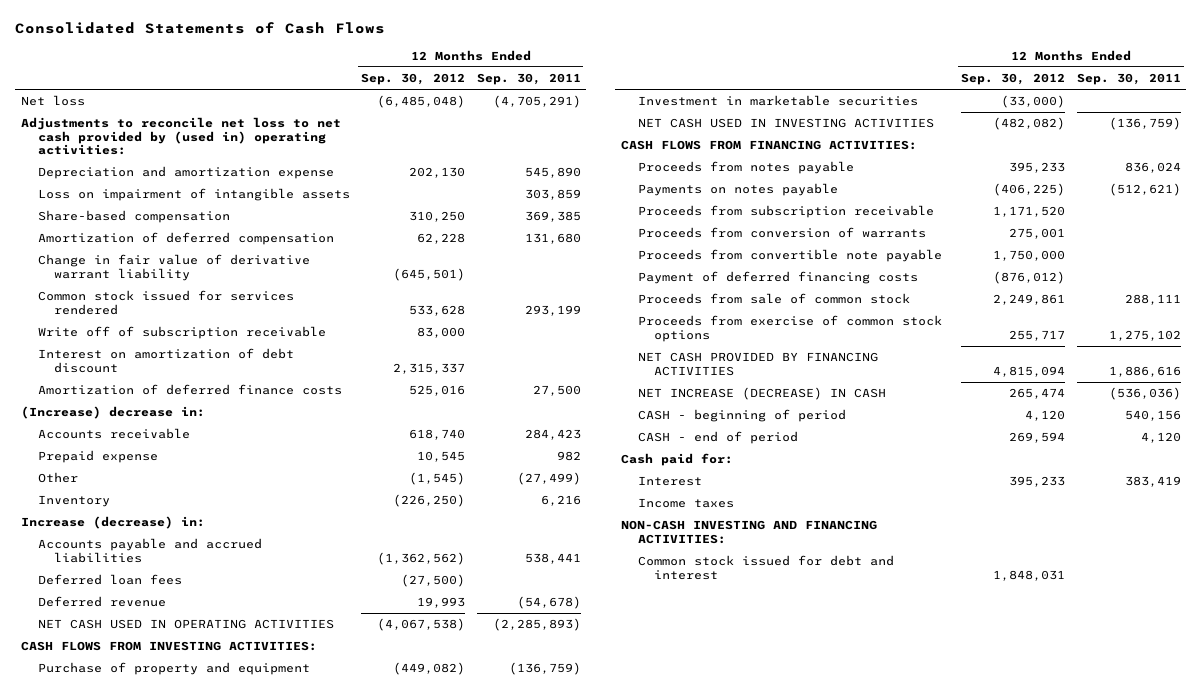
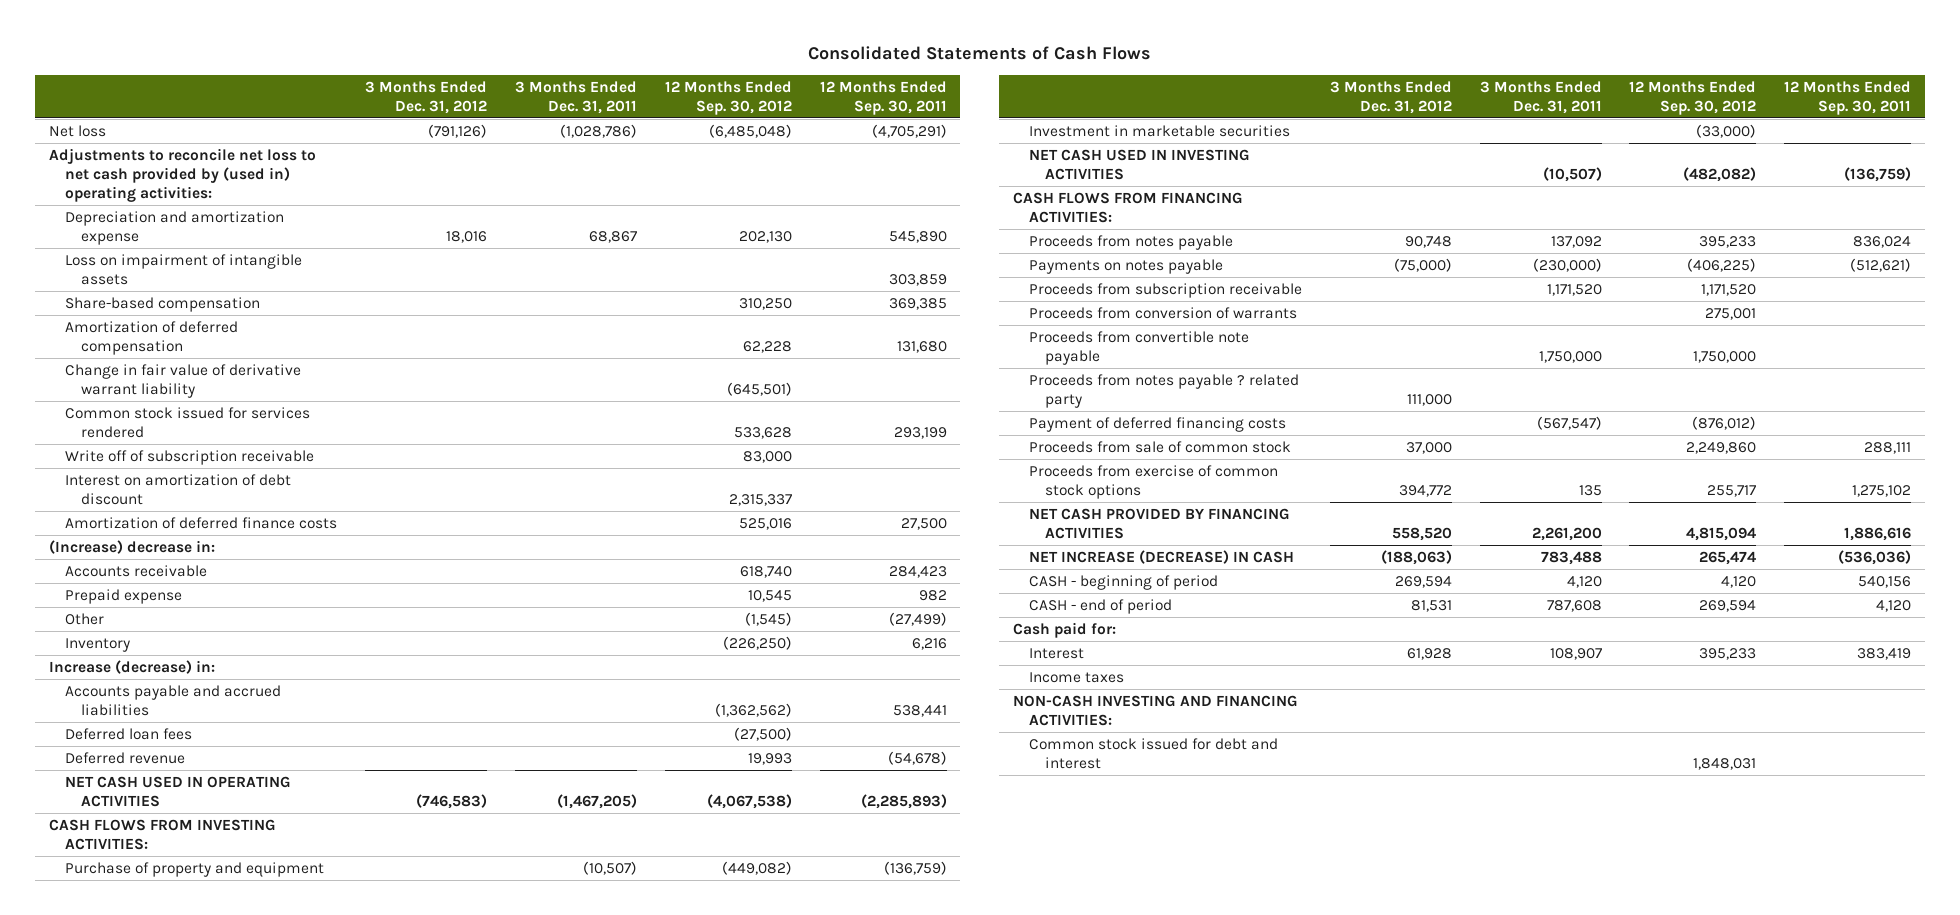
none -> [365,80,488,114] 3 Months Ended Dec. 31, 2012
none -> [515,80,638,114] 3 Months Ended Dec. 31, 2011
none -> [1029,373,1300,408] Proceeds from notes payable ? related party
[993,294,1066,306] 2,249,861 -> [1686,441,1757,454] 2,249,860

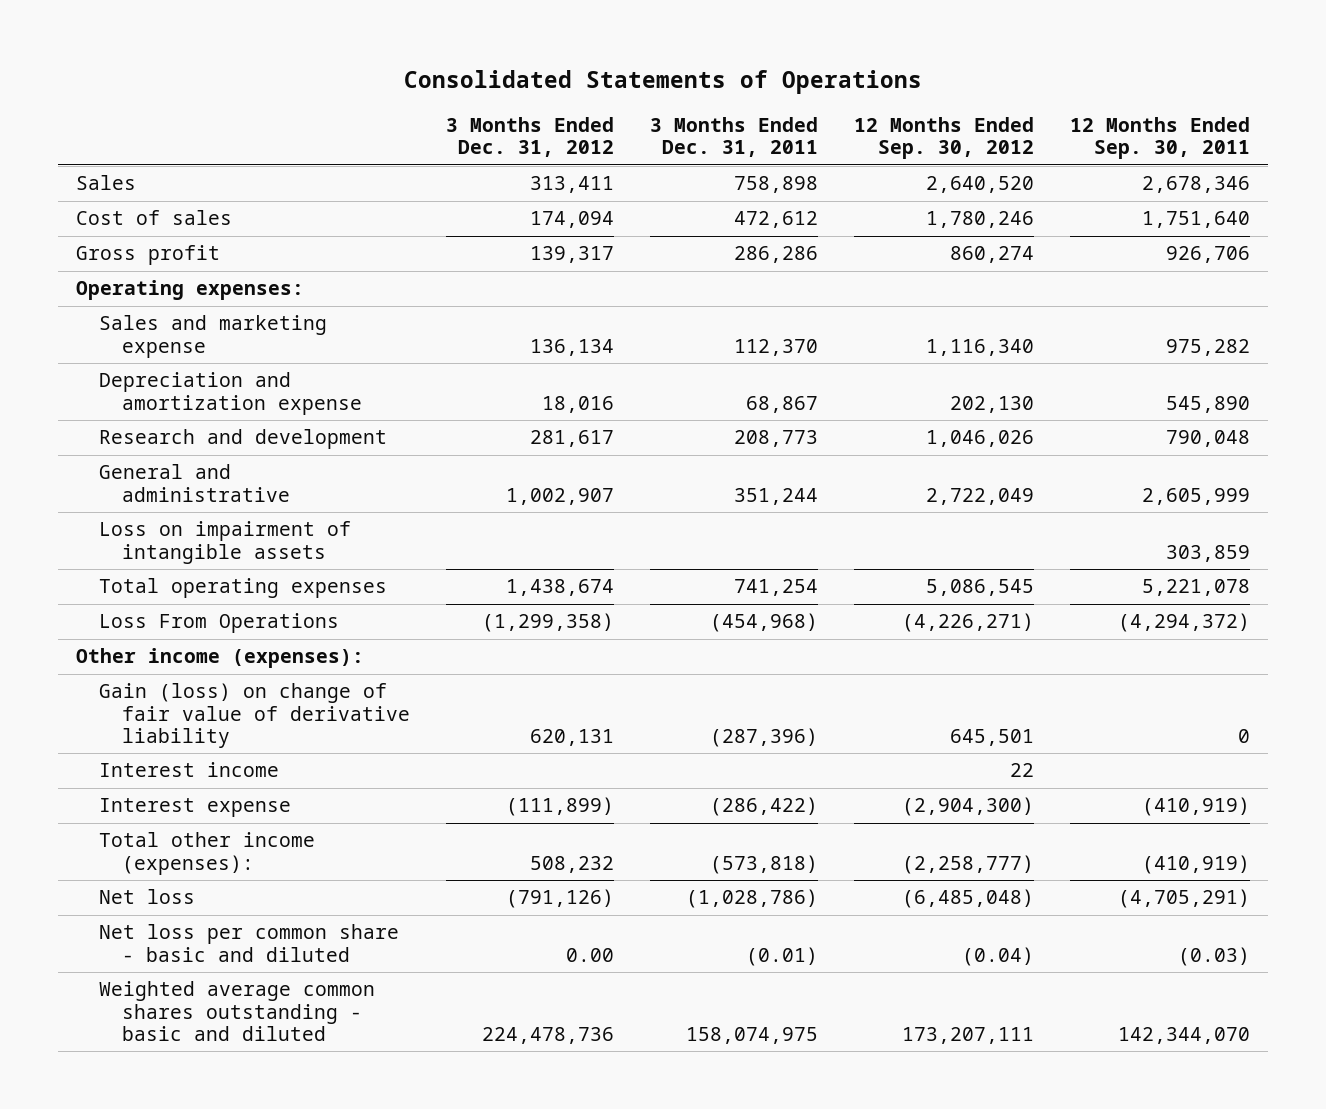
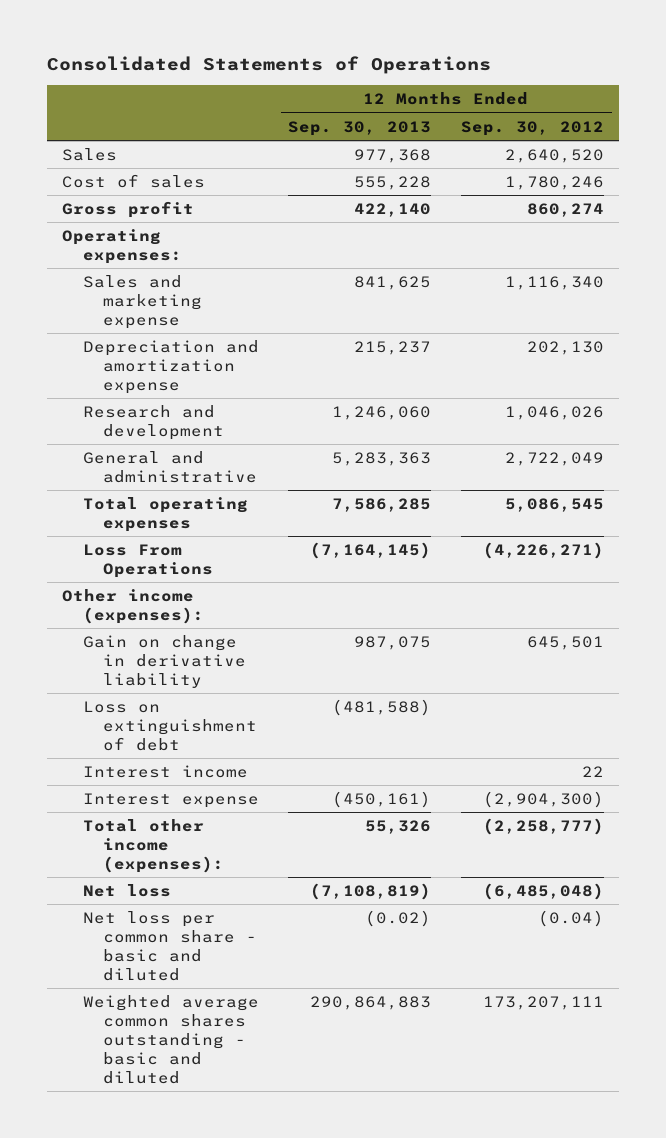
[445,117,614,158] 3 Months Ended Dec. 31, 2012 -> none
[649,117,818,158] 3 Months Ended Dec. 31, 2011 -> none
[1069,117,1250,160] 12 Months Ended Sep. 30, 2011 -> none
none -> [288,120,432,136] Sep. 30, 2013
[99,521,352,564] Loss on impairment of intangible assets -> none
[99,683,410,748] Gain (loss) on change of fair value of derivative liability -> [82,634,247,688] Gain on change in derivative liability
none -> [82,700,258,751] Loss on extinguishment of debt

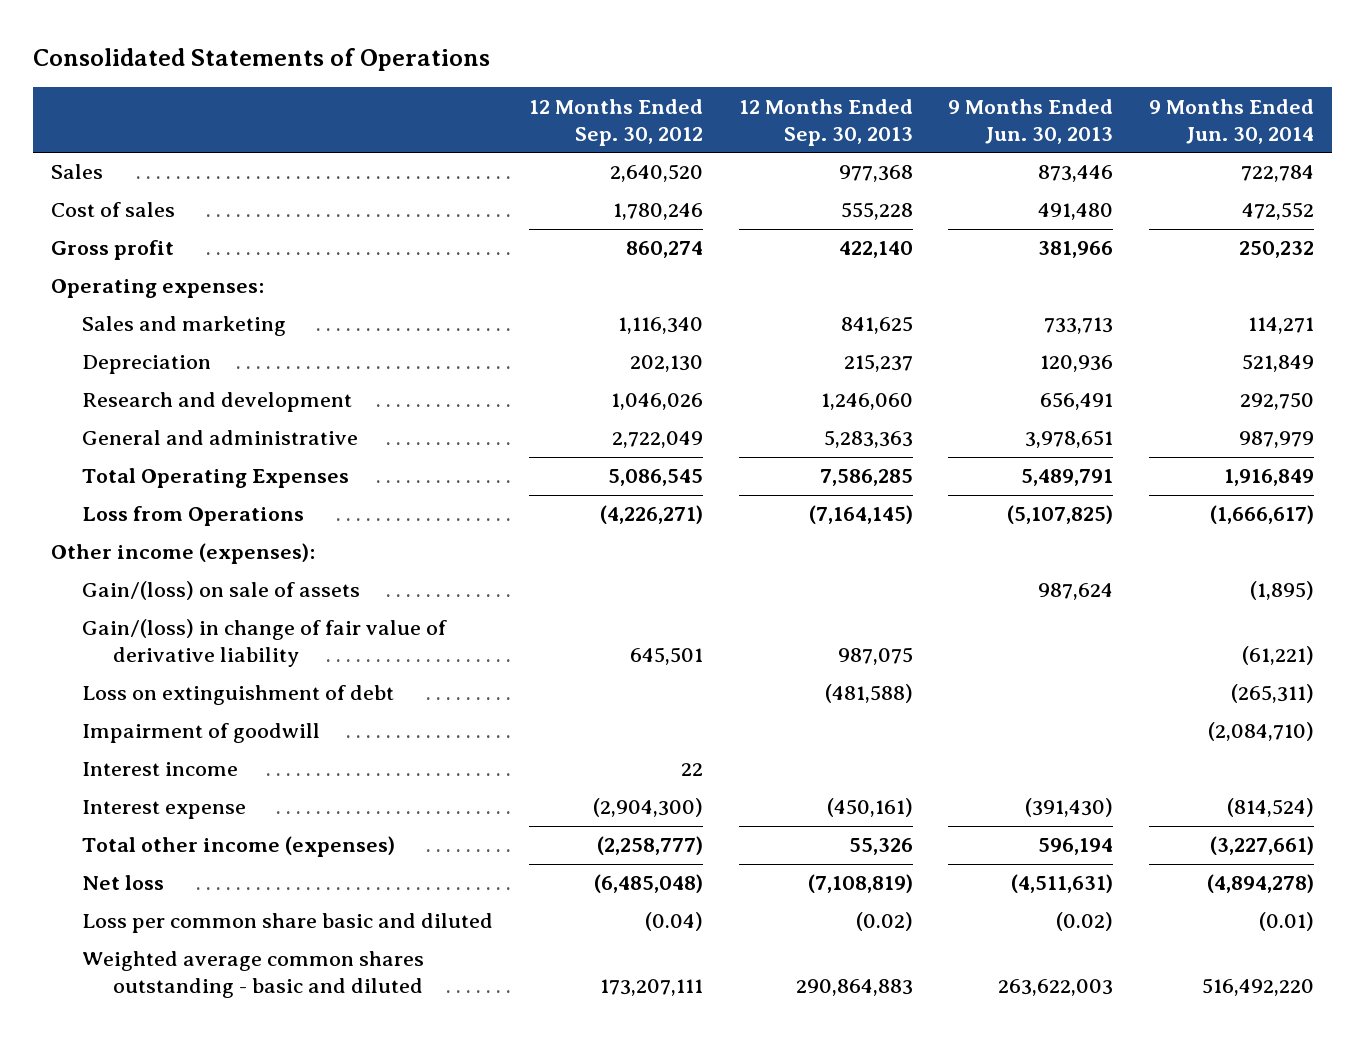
none -> [948,98,1114,144] 9 Months Ended Jun. 30, 2013
none -> [1149,98,1315,144] 9 Months Ended Jun. 30, 2014
[82,274,203,329] Sales and marketing expense -> [81,316,286,337] Sales and marketing
[82,339,259,394] Depreciation and amortization expense -> [81,355,211,375] Depreciation
[82,496,248,532] Total operating expenses -> [81,468,349,489] Total Operating Expenses
[82,543,214,578] Loss From Operations -> [81,506,304,527] Loss from Operations
none -> [81,581,360,601] Gain/(loss) on sale of assets
[82,634,247,688] Gain on change in derivative liability -> [81,619,447,668] Gain/(loss) in change of fair value of derivative liability
none -> [81,723,320,744] Impairment of goodwill
[82,818,225,873] Total other income (expenses): -> [81,836,395,858] Total other income (expenses)
[82,910,258,981] Net loss per common share - basic and diluted -> [81,913,493,934] Loss per common share basic and diluted

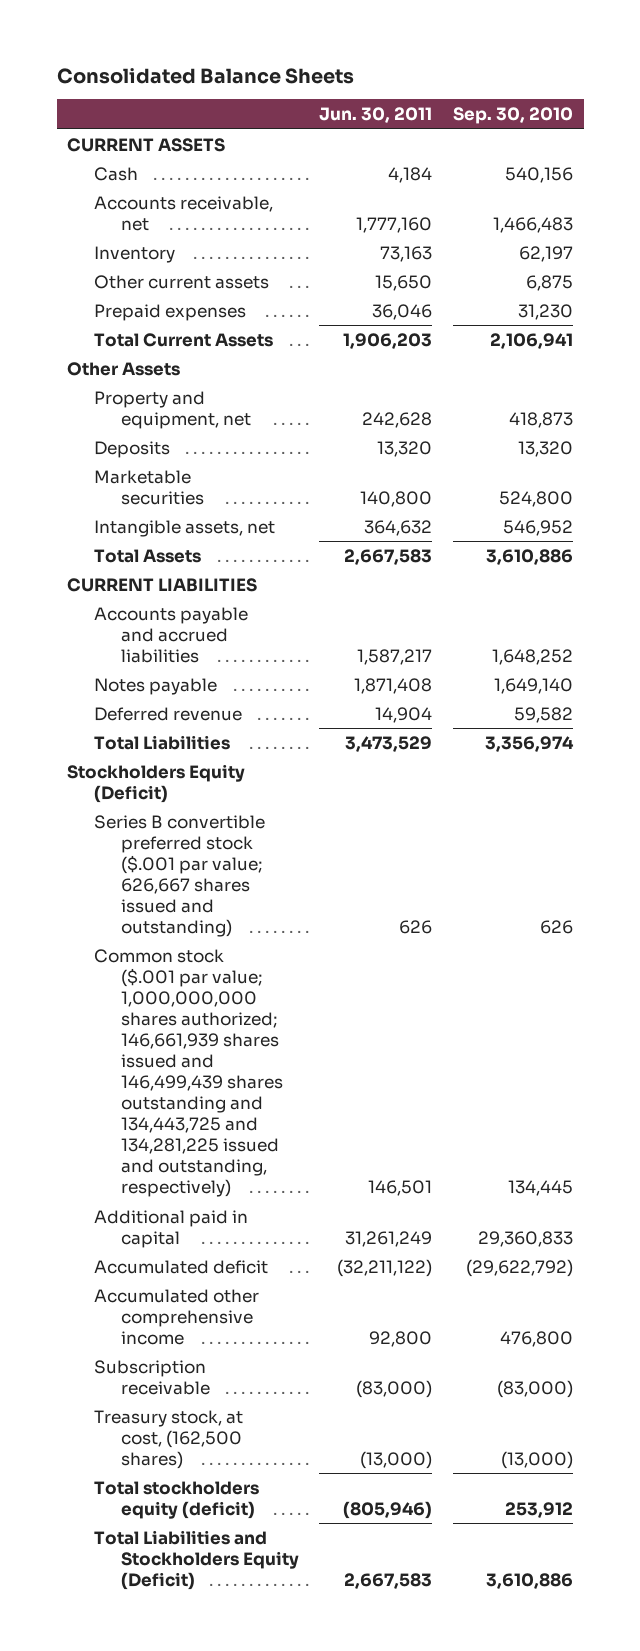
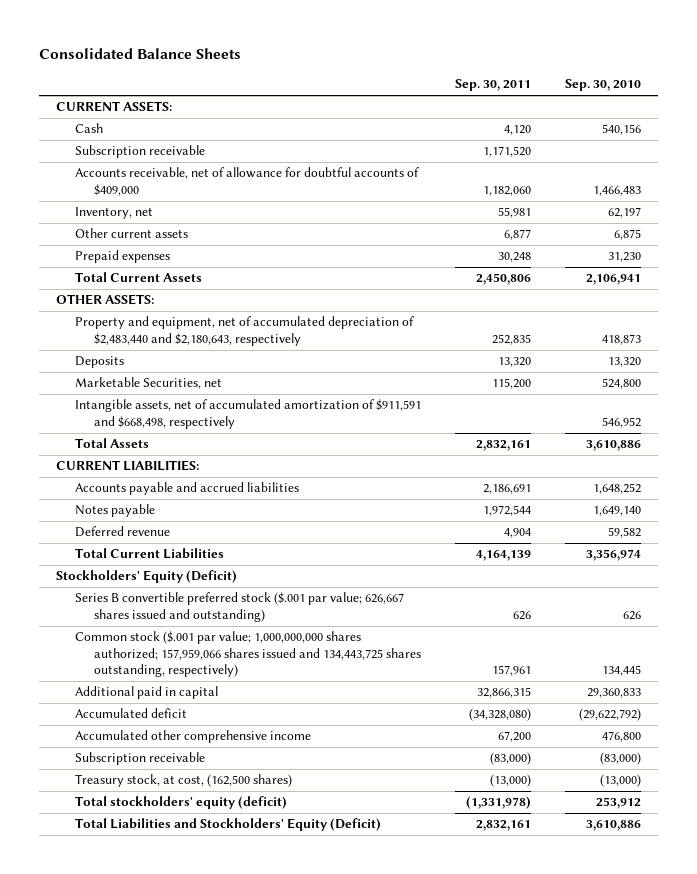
[319,107,433,124] Jun. 30, 2011 -> none
none -> [455,79,532,92] Sep. 30, 2011
[67,137,226,152] CURRENT ASSETS -> [55,101,172,113] CURRENT ASSETS:
none -> [74,145,205,159] Subscription receivable
[93,195,273,231] Accounts receivable, net -> [74,167,419,196] Accounts receivable, net of allowance for doubtful accounts of $409,000
[93,245,175,263] Inventory -> [74,207,153,220] Inventory, net
[67,361,181,376] Other Assets -> [55,294,154,306] OTHER ASSETS:
[93,390,251,429] Property and equipment, net -> [74,316,414,346] Property and equipment, net of accumulated depreciation of $2,483,440 and $2,180,643, respectively
[93,469,204,505] Marketable securities -> [74,377,222,390] Marketable Securities, net
[93,519,275,537] Intangible assets, net -> [74,399,421,429] Intangible assets, net of accumulated amortization of $911,591 and $668,498, respectively
[67,577,258,592] CURRENT LIABILITIES -> [55,460,199,472] CURRENT LIABILITIES:
[93,734,230,750] Total Liabilities -> [74,548,224,560] Total Current Liabilities
[67,763,246,803] Stockholders Equity (Deficit) -> [55,570,237,584] Stockholders' Equity (Deficit)
[93,948,283,1198] Common stock ($.001 par value; 1,000,000,000 shares authorized; 146,661,939 shares issued and 146,499,439 shares outstanding and 134,443,725 and 134,281,225 issued and outstanding, respectively) -> [74,631,422,678] Common stock ($.001 par value; 1,000,000,000 shares authorized; 157,959,066 shares issued and 134,443,725 shares outstanding, respectively)
[93,1480,259,1519] Total stockholders equity (deficit) -> [74,796,287,810] Total stockholders' equity (deficit)
[93,1529,299,1590] Total Liabilities and Stockholders Equity (Deficit) -> [74,818,381,832] Total Liabilities and Stockholders' Equity (Deficit)

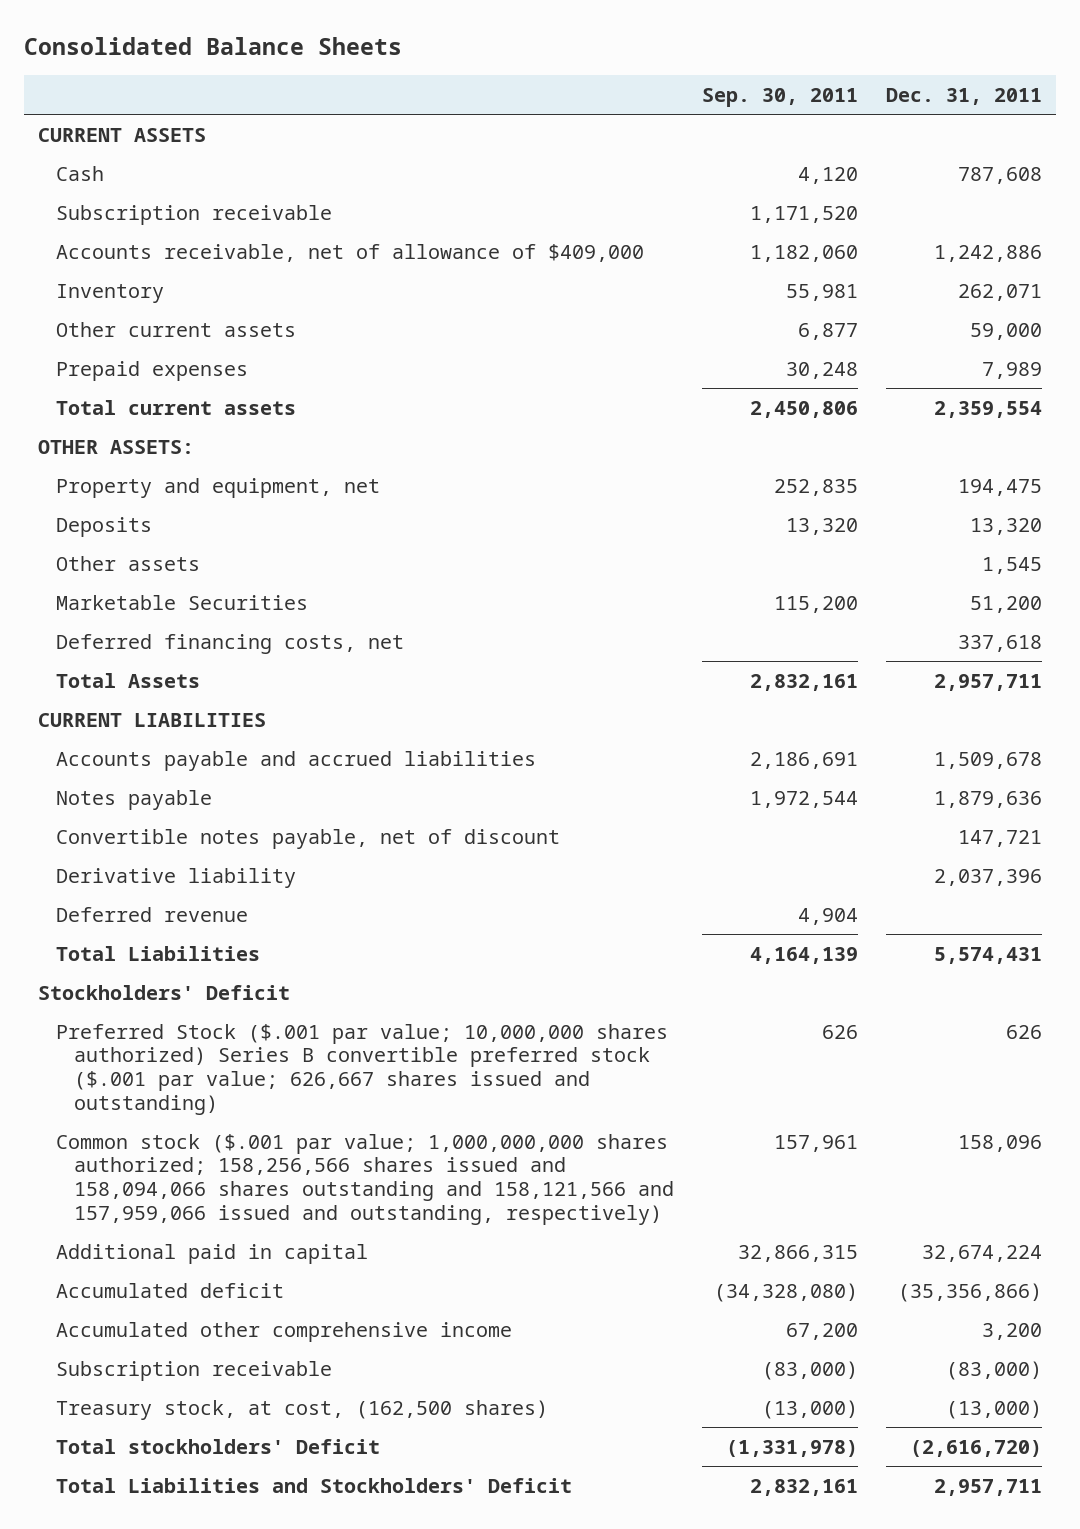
[564,79,641,92] Sep. 30, 2010 -> none
none -> [886,87,1043,105] Dec. 31, 2011
[55,101,172,113] CURRENT ASSETS: -> [37,127,206,142] CURRENT ASSETS
[74,167,419,196] Accounts receivable, net of allowance for doubtful accounts of $409,000 -> [56,243,645,262] Accounts receivable, net of allowance of $409,000
[74,207,153,220] Inventory, net -> [56,283,165,303] Inventory
[74,272,202,283] Total Current Assets -> [56,399,297,415] Total current assets
[74,316,414,346] Property and equipment, net of accumulated depreciation of $2,483,440 and $2,180,643, respectively -> [56,477,381,498] Property and equipment, net
[74,399,421,429] Intangible assets, net of accumulated amortization of $911,591 and $668,498, respectively -> none
none -> [56,555,201,571] Other assets
[74,377,222,390] Marketable Securities, net -> [56,594,309,610] Marketable Securities
none -> [56,633,405,654] Deferred financing costs, net
[55,460,199,472] CURRENT LIABILITIES: -> [37,712,266,727] CURRENT LIABILITIES
none -> [56,828,561,849] Convertible notes payable, net of discount
none -> [56,867,297,888] Derivative liability
[74,548,224,560] Total Current Liabilities -> [56,945,261,961] Total Liabilities
[55,570,237,584] Stockholders' Equity (Deficit) -> [37,984,290,1000] Stockholders' Deficit
[74,592,404,622] Series B convertible preferred stock ($.001 par value; 626,667 shares issued and outstanding) -> [56,1023,669,1115] Preferred Stock ($.001 par value; 10,000,000 shares authorized) Series B convertible preferred stock ($.001 par value; 626,667 shares issued and outstanding)
[74,631,422,678] Common stock ($.001 par value; 1,000,000,000 shares authorized; 157,959,066 shares issued and 134,443,725 shares outstanding, respectively) -> [56,1133,675,1225] Common stock ($.001 par value; 1,000,000,000 shares authorized; 158,256,566 shares issued and 158,094,066 shares outstanding and 158,121,566 and 157,959,066 issued and outstanding, respectively)
[74,796,287,810] Total stockholders' equity (deficit) -> [56,1438,381,1454] Total stockholders' Deficit
[74,818,381,832] Total Liabilities and Stockholders' Equity (Deficit) -> [56,1477,573,1493] Total Liabilities and Stockholders' Deficit

